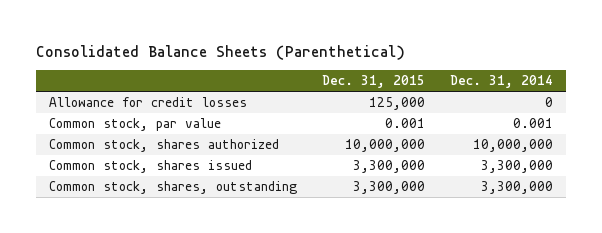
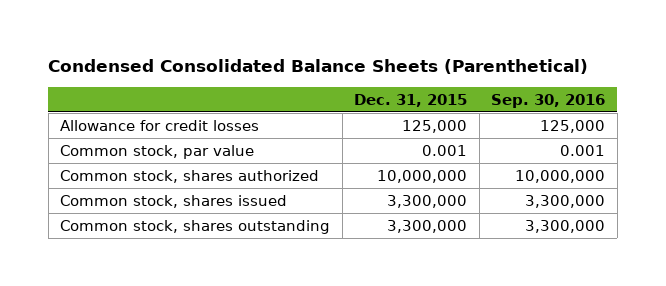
[36,44,406,60] Consolidated Balance Sheets (Parenthetical) -> [48,58,589,74] Condensed Consolidated Balance Sheets (Parenthetical)
[449,75,553,89] Dec. 31, 2014 -> none
none -> [491,93,606,108] Sep. 30, 2016
[48,181,297,195] Common stock, shares, outstanding -> [60,219,331,234] Common stock, shares outstanding

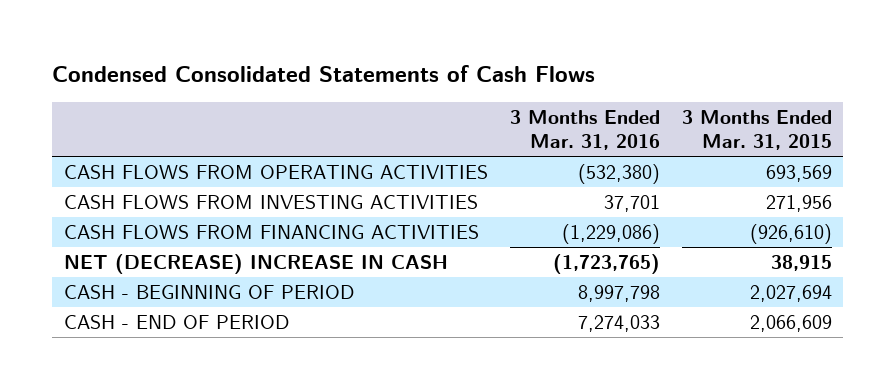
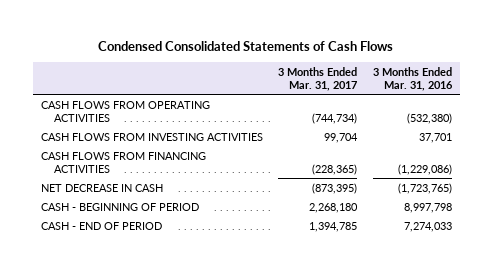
[681,109,832,151] 3 Months Ended Mar. 31, 2015 -> none
none -> [278,66,358,91] 3 Months Ended Mar. 31, 2017
[63,253,448,274] NET (DECREASE) INCREASE IN CASH -> [40,183,163,192] NET DECREASE IN CASH

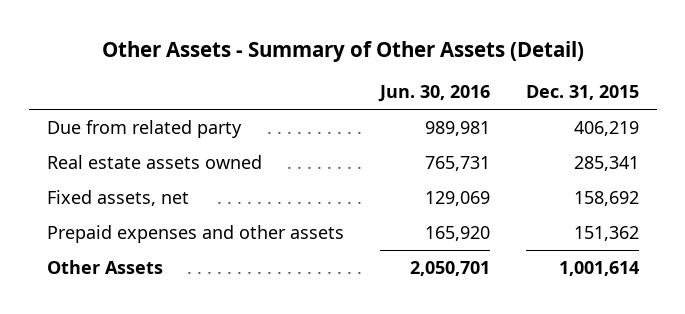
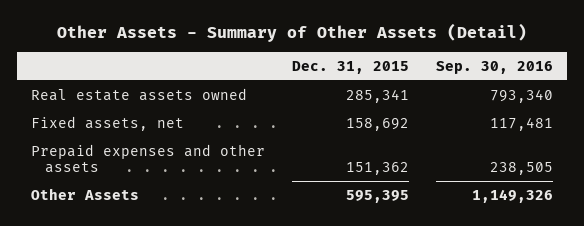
[377,85,490,103] Jun. 30, 2016 -> none
none -> [436,60,554,74] Sep. 30, 2016
[46,119,242,138] Due from related party -> none
[558,260,639,276] 1,001,614 -> [346,189,410,203] 595,395

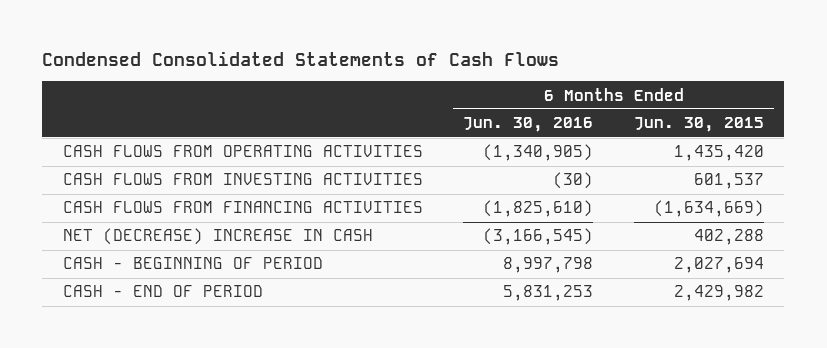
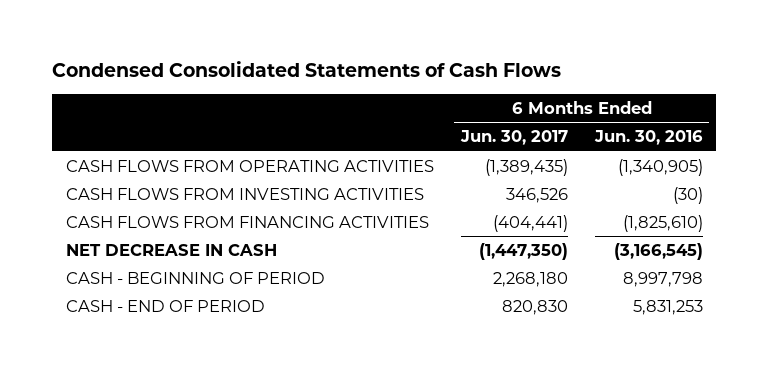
[634,117,765,133] Jun. 30, 2015 -> none
none -> [459,130,568,146] Jun. 30, 2017
[62,228,373,246] NET (DECREASE) INCREASE IN CASH -> [65,243,277,256] NET DECREASE IN CASH

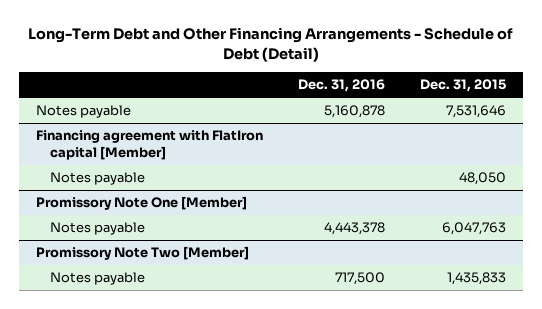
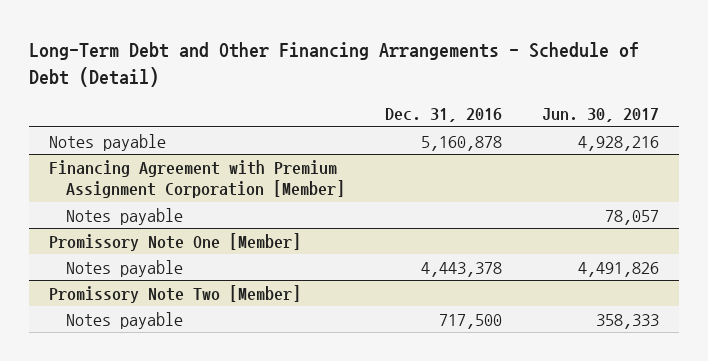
[419,79,506,93] Dec. 31, 2015 -> none
none -> [541,108,659,123] Jun. 30, 2017
[36,130,264,160] Financing agreement with FlatIron capital [Member] -> [48,159,345,199] Financing Agreement with Premium Assignment Corporation [Member]

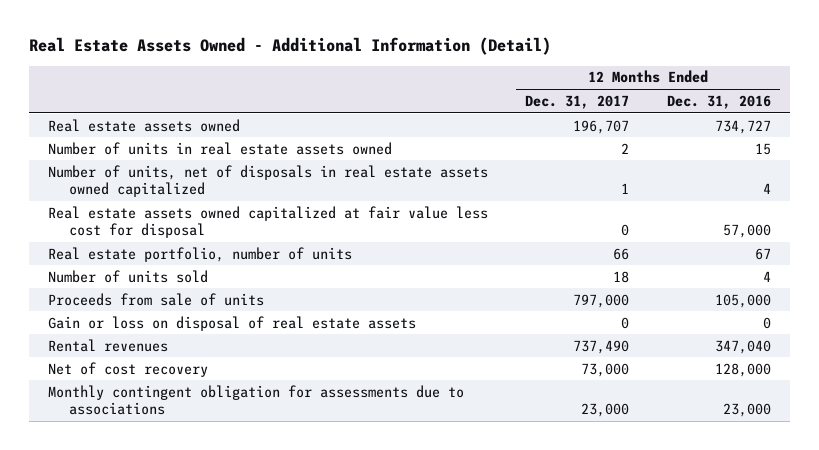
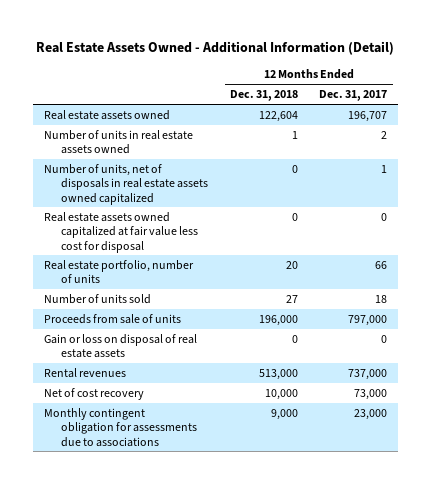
[667,94,772,109] Dec. 31, 2016 -> none
none -> [229,90,298,102] Dec. 31, 2018
[573,339,630,354] 737,490 -> [348,369,388,381] 737,000

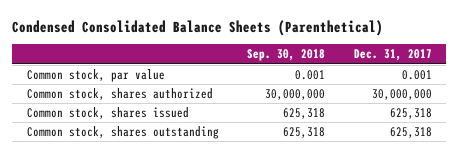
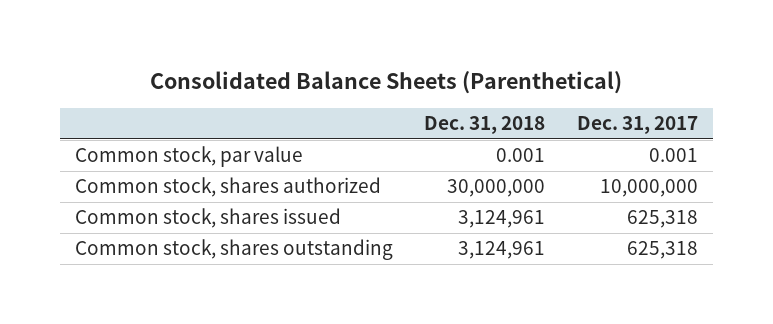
[12,19,384,36] Condensed Consolidated Balance Sheets (Parenthetical) -> [150,70,623,94] Consolidated Balance Sheets (Parenthetical)
[247,49,326,62] Sep. 30, 2018 -> none
none -> [424,116,546,135] Dec. 31, 2018
[372,88,433,100] 30,000,000 -> [599,179,698,198] 10,000,000

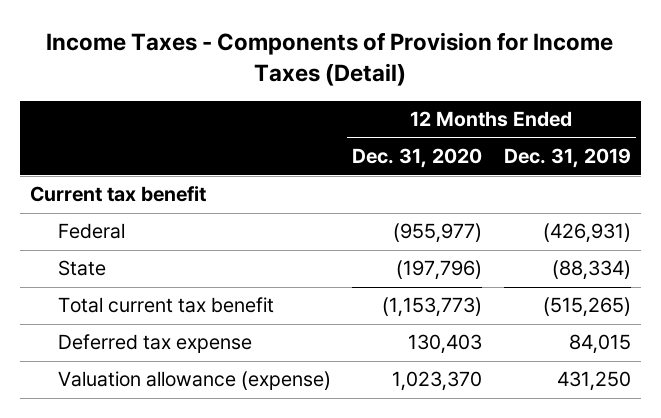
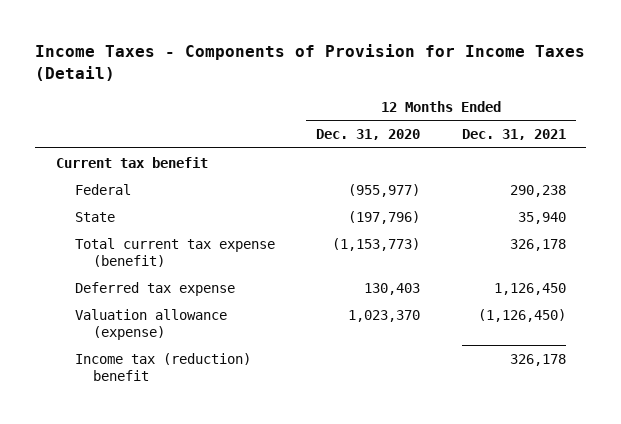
[503,148,631,169] Dec. 31, 2019 -> none
none -> [461,129,566,141] Dec. 31, 2021
[57,297,274,314] Total current tax benefit -> [74,237,275,267] Total current tax expense (benefit)
none -> [74,352,251,381] Income tax (reduction) benefit

